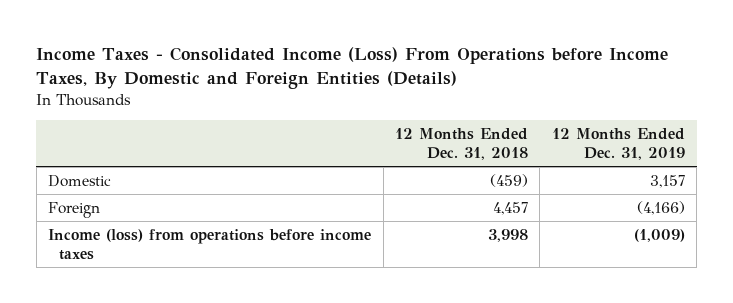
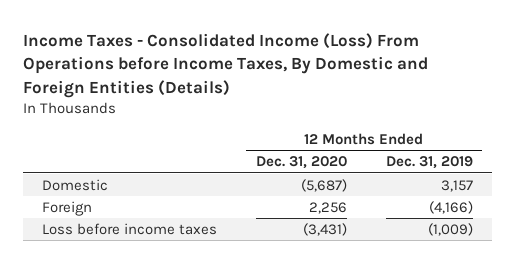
[395,128,529,160] 12 Months Ended Dec. 31, 2018 -> none
none -> [255,156,347,170] Dec. 31, 2020
[48,228,372,260] Income (loss) from operations before income taxes -> [42,222,218,235] Loss before income taxes

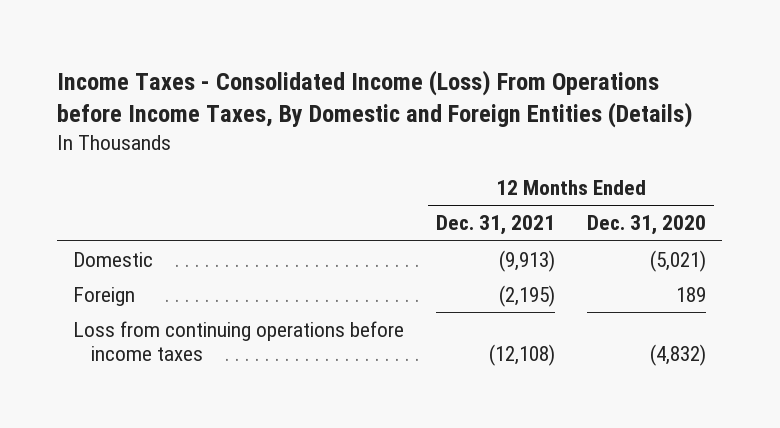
[385,156,473,170] Dec. 31, 2019 -> none
none -> [436,215,556,236] Dec. 31, 2021
[300,178,347,192] (5,687) -> [650,249,707,272] (5,021)
[308,201,347,214] 2,256 -> [676,286,707,302] 189
[42,222,218,235] Loss before income taxes -> [73,320,405,361] Loss from continuing operations before income taxes
[302,222,347,236] (3,431) -> [650,343,707,366] (4,832)

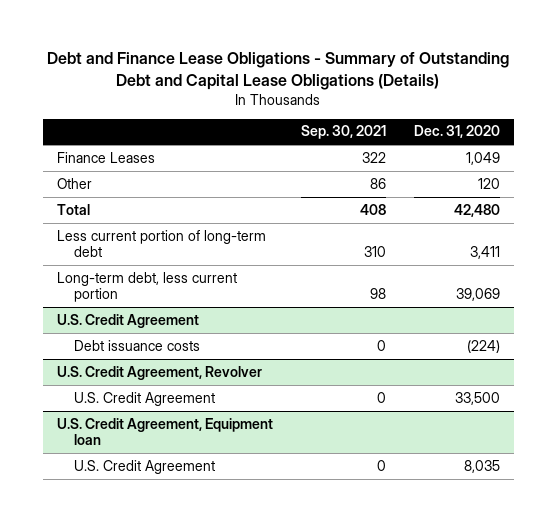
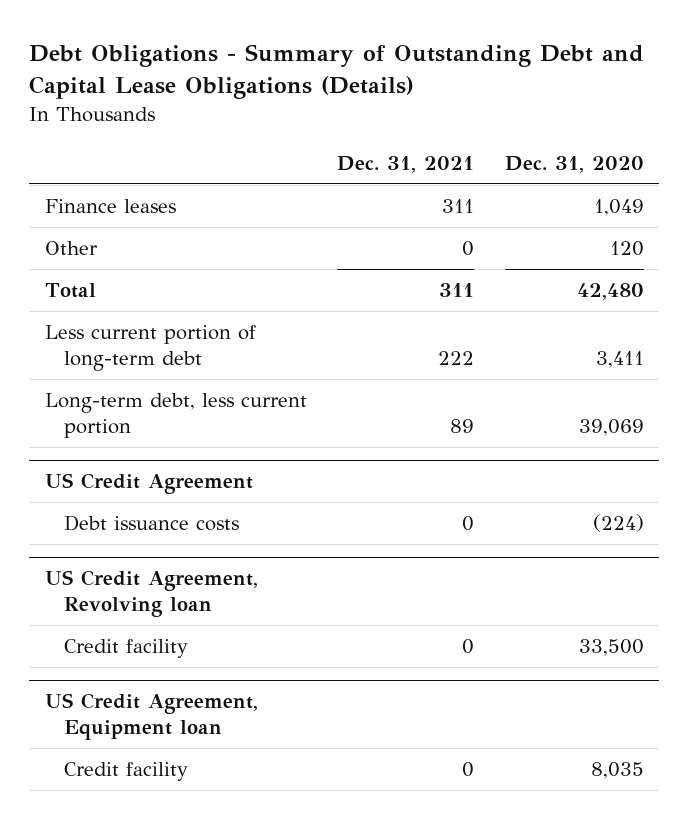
[47,52,510,90] Debt and Finance Lease Obligations - Summary of Outstanding Debt and Capital Lease Obligations (Details) -> [29,44,645,100] Debt Obligations - Summary of Outstanding Debt and Capital Lease Obligations (Details)
[300,125,386,140] Sep. 30, 2021 -> none
none -> [337,155,475,173] Dec. 31, 2021
[56,151,155,163] Finance Leases -> [44,199,176,214] Finance leases
[56,313,199,328] U.S. Credit Agreement -> [44,473,253,495] US Credit Agreement
[56,365,262,380] U.S. Credit Agreement, Revolver -> none
none -> [44,570,258,618] US Credit Agreement, Revolving loan
[73,391,215,406] U.S. Credit Agreement -> [64,639,189,659] Credit facility
[56,417,273,446] U.S. Credit Agreement, Equipment loan -> [44,693,258,741] US Credit Agreement, Equipment loan
[73,459,215,474] U.S. Credit Agreement -> [64,762,189,782] Credit facility

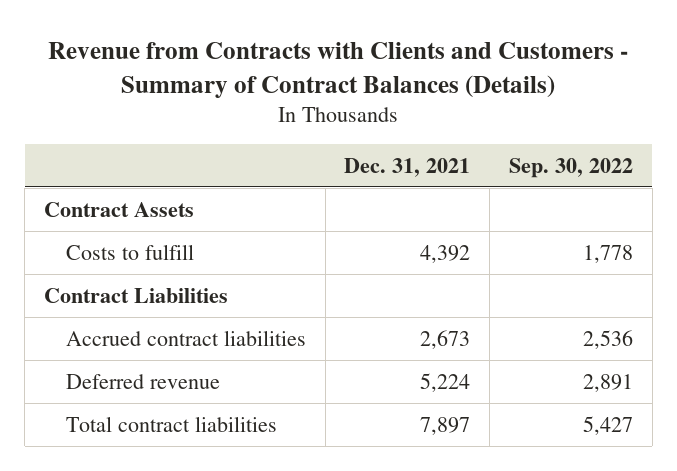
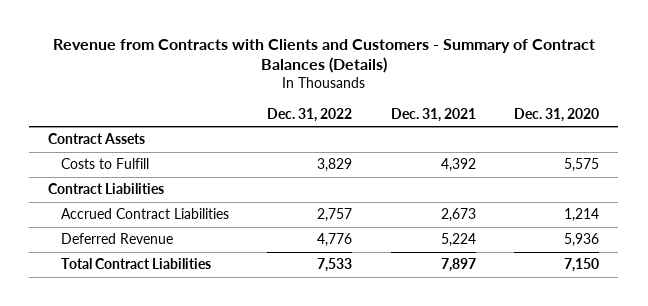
[508,157,633,178] Sep. 30, 2022 -> none
none -> [267,107,353,122] Dec. 31, 2022
none -> [514,107,600,122] Dec. 31, 2020
[65,243,194,260] Costs to fulfill -> [60,158,149,170] Costs to Fulfill
[65,329,306,346] Accrued contract liabilities -> [60,208,229,220] Accrued Contract Liabilities
[65,373,220,389] Deferred revenue -> [60,233,173,245] Deferred Revenue
[65,415,277,432] Total contract liabilities -> [60,258,211,270] Total Contract Liabilities

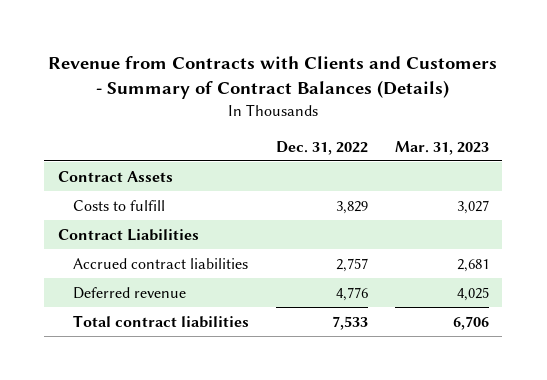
[390,107,476,122] Dec. 31, 2021 -> none
[514,107,600,122] Dec. 31, 2020 -> none
none -> [394,140,489,155] Mar. 31, 2023
[60,158,149,170] Costs to Fulfill -> [72,199,165,211] Costs to fulfill
[60,208,229,220] Accrued Contract Liabilities -> [72,257,248,269] Accrued contract liabilities
[60,233,173,245] Deferred Revenue -> [72,286,186,299] Deferred revenue
[60,258,211,270] Total Contract Liabilities -> [72,314,249,328] Total contract liabilities

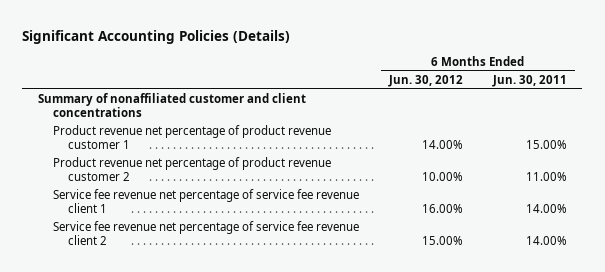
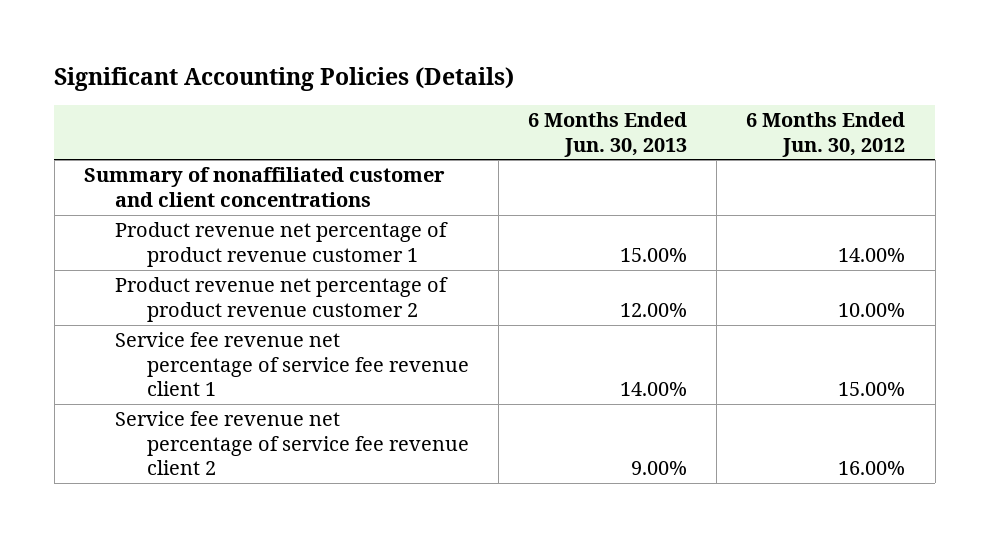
[492,74,568,87] Jun. 30, 2011 -> none
none -> [528,111,688,157] 6 Months Ended Jun. 30, 2013
[421,203,463,213] 16.00% -> [838,382,906,397] 15.00%
[421,235,463,245] 15.00% -> [838,461,906,476] 16.00%

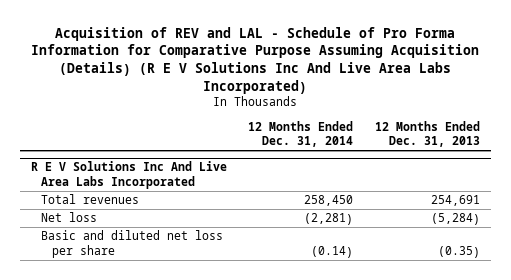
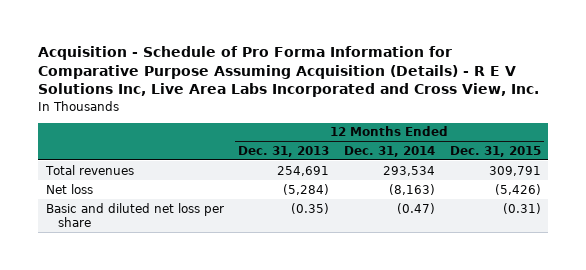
[31,26,480,94] Acquisition of REV and LAL - Schedule of Pro Forma Information for Comparative Purpose Assuming Acquisition (Details) (R E V Solutions Inc And Live Area Labs Incorporated) -> [38,45,540,98] Acquisition - Schedule of Pro Forma Information for Comparative Purpose Assuming Acquisition (Details) - R E V Solutions Inc, Live Area Labs Incorporated and Cross View, Inc.
none -> [449,146,541,158] Dec. 31, 2015
[30,161,227,189] R E V Solutions Inc And Live Area Labs Incorporated -> none
[304,195,354,207] 258,450 -> [382,165,435,176] 293,534
[304,213,354,226] (2,281) -> [388,183,435,195] (8,163)
[311,245,354,258] (0.14) -> [396,202,435,214] (0.47)

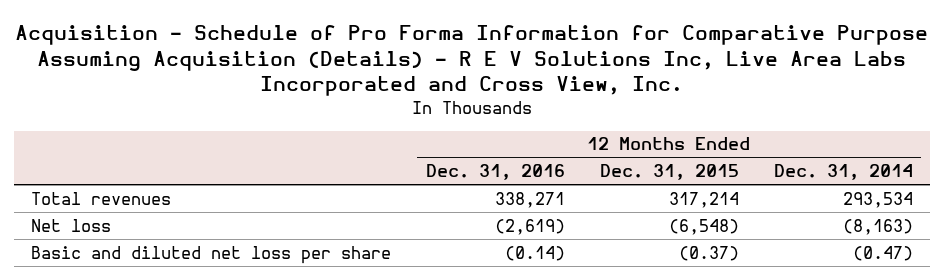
[238,146,330,158] Dec. 31, 2013 -> none
none -> [426,164,566,181] Dec. 31, 2016
[488,165,541,176] 309,791 -> [668,191,739,208] 317,214
[494,183,541,195] (5,426) -> [668,218,739,235] (6,548)
[502,202,541,214] (0.31) -> [678,245,739,261] (0.37)

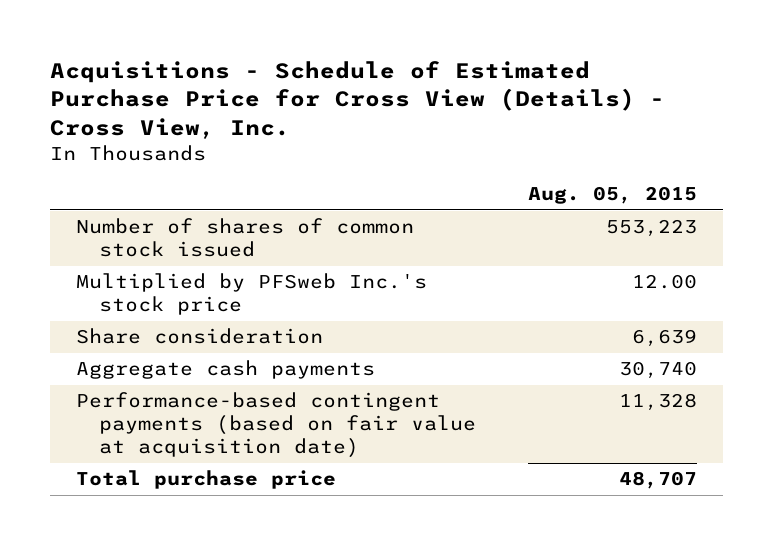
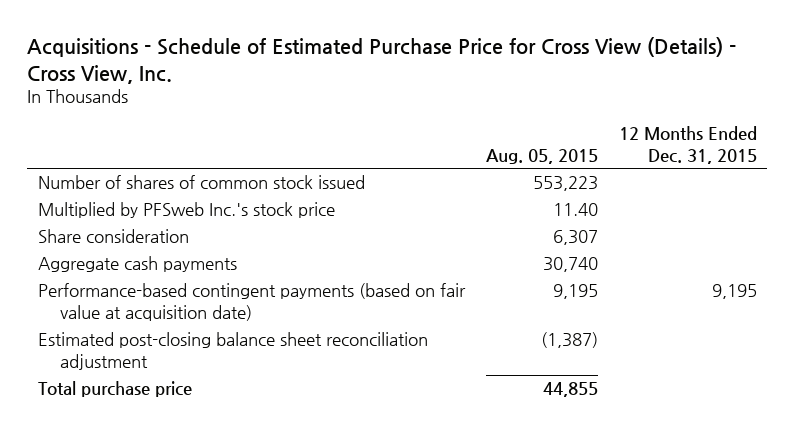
none -> [618,125,757,164] 12 Months Ended Dec. 31, 2015
[631,274,697,290] 12.00 -> [552,203,598,217] 11.40
[631,329,697,348] 6,639 -> [552,230,598,246] 6,307
[618,393,697,412] 11,328 -> [552,284,598,300] 9,195
none -> [37,332,428,371] Estimated post-closing balance sheet reconciliation adjustment
[618,471,697,490] 48,707 -> [542,382,598,398] 44,855

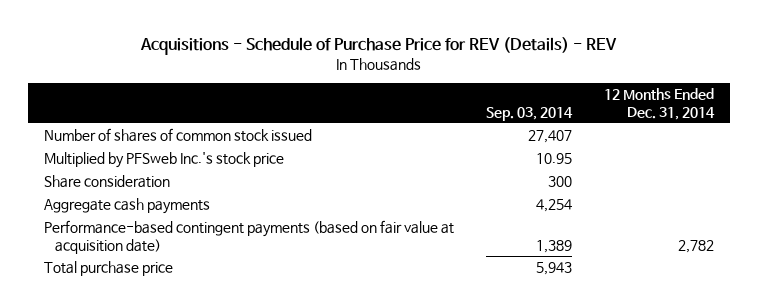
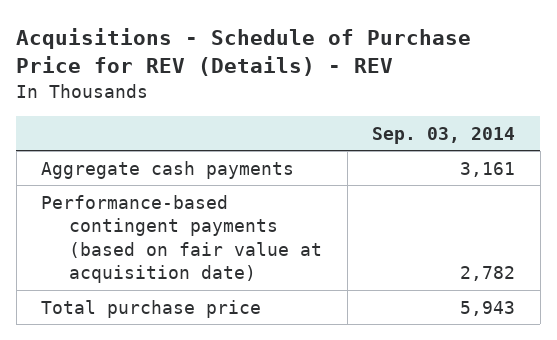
[603,88,715,120] 12 Months Ended Dec. 31, 2014 -> none
[43,128,312,143] Number of shares of common stock issued -> none
[43,152,284,169] Multiplied by PFSweb Inc.'s stock price -> none
[43,175,170,189] Share consideration -> none
[535,199,572,213] 4,254 -> [460,161,516,177] 3,161
[535,239,572,253] 1,389 -> [460,266,516,282] 2,782

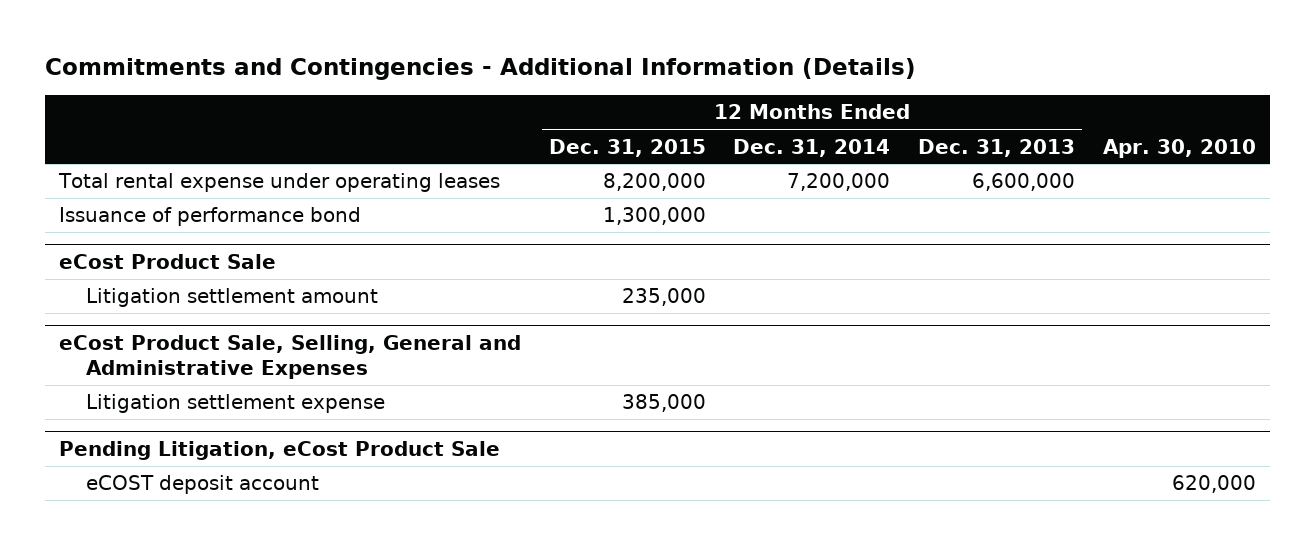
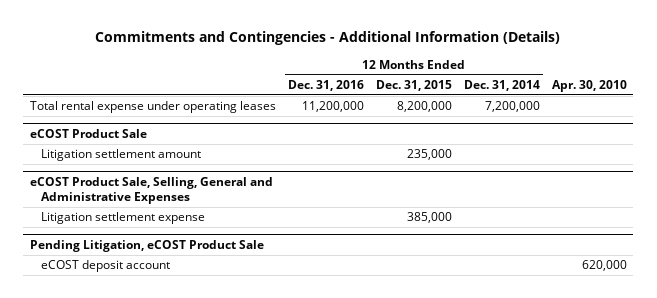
[918,138,1076,157] Dec. 31, 2013 -> none
none -> [287,79,364,91] Dec. 31, 2016
[58,207,361,227] Issuance of performance bond -> none
[58,253,276,269] eCost Product Sale -> [29,129,147,139] eCOST Product Sale
[58,334,521,379] eCost Product Sale, Selling, General and Administrative Expenses -> [29,177,273,205] eCOST Product Sale, Selling, General and Administrative Expenses
[58,440,500,460] Pending Litigation, eCost Product Sale -> [29,240,264,253] Pending Litigation, eCOST Product Sale

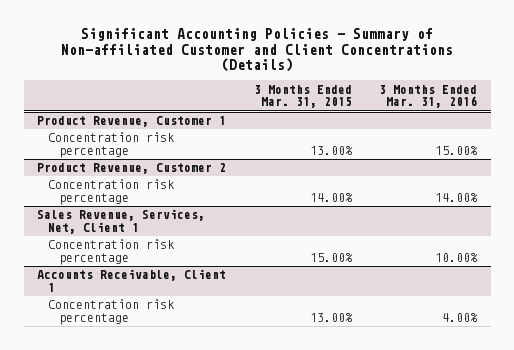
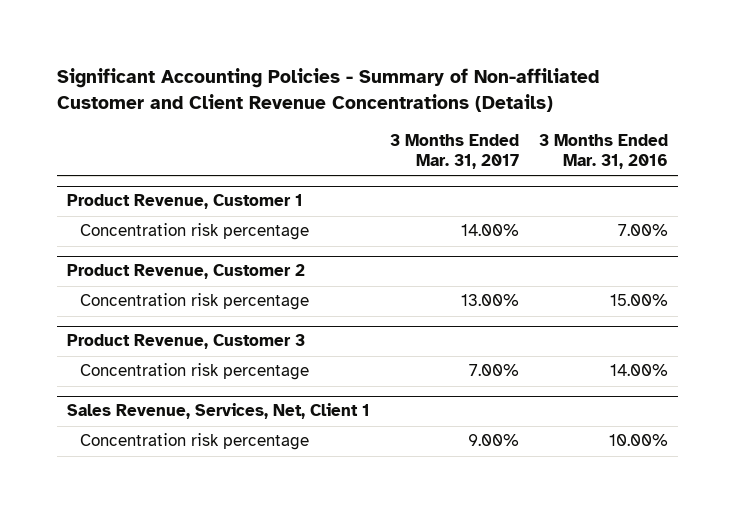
[61,28,454,73] Significant Accounting Policies - Summary of Non-affiliated Customer and Client Concentrations (Details) -> [57,67,600,112] Significant Accounting Policies - Summary of Non-affiliated Customer and Client Revenue Concentrations (Details)
[253,84,352,109] 3 Months Ended Mar. 31, 2015 -> none
none -> [389,133,519,169] 3 Months Ended Mar. 31, 2017
[435,146,479,156] 15.00% -> [617,224,668,237] 7.00%
none -> [79,293,309,311] Concentration risk percentage
none -> [67,334,306,350] Product Revenue, Customer 3
[37,269,227,293] Accounts Receivable, Client 1 -> none
[47,299,174,326] Concentration risk percentage -> none

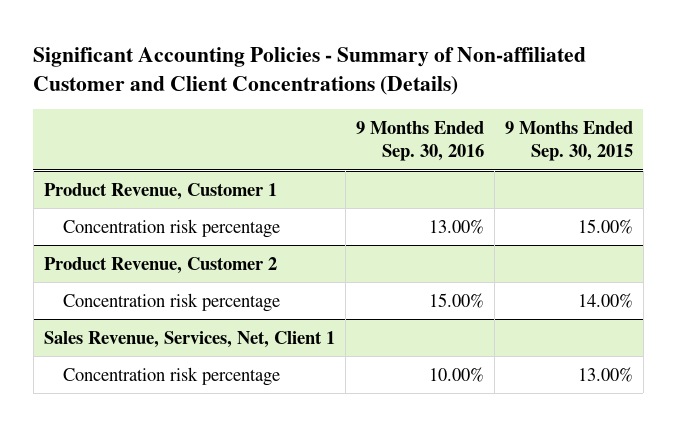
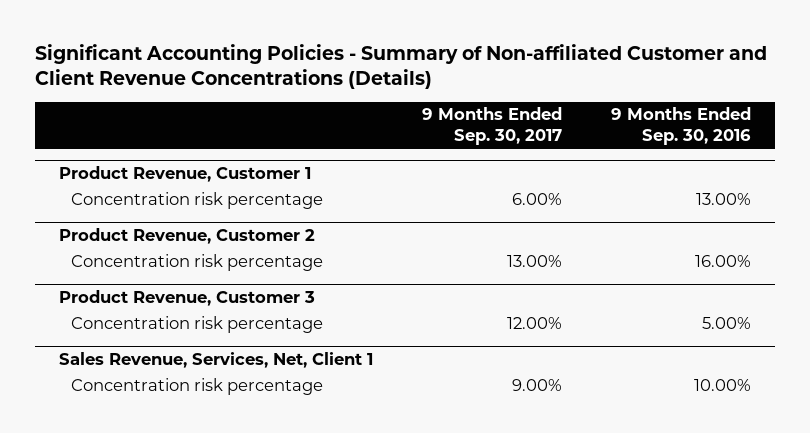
[33,46,587,95] Significant Accounting Policies - Summary of Non-affiliated Customer and Client Concentrations (Details) -> [34,44,767,90] Significant Accounting Policies - Summary of Non-affiliated Customer and Client Revenue Concentrations (Details)
[504,121,633,162] 9 Months Ended Sep. 30, 2015 -> none
none -> [422,107,563,146] 9 Months Ended Sep. 30, 2017
[428,292,484,308] 15.00% -> [694,254,751,267] 16.00%
none -> [59,290,316,307] Product Revenue, Customer 3
none -> [70,315,323,333] Concentration risk percentage

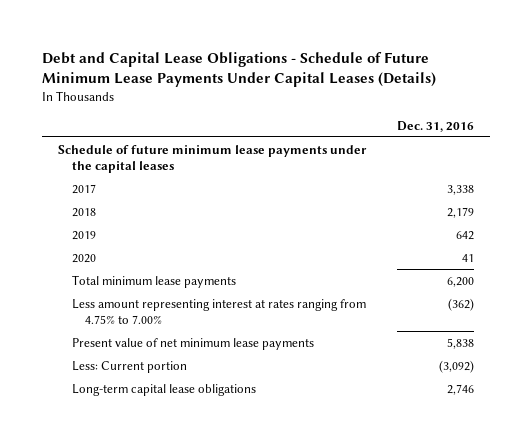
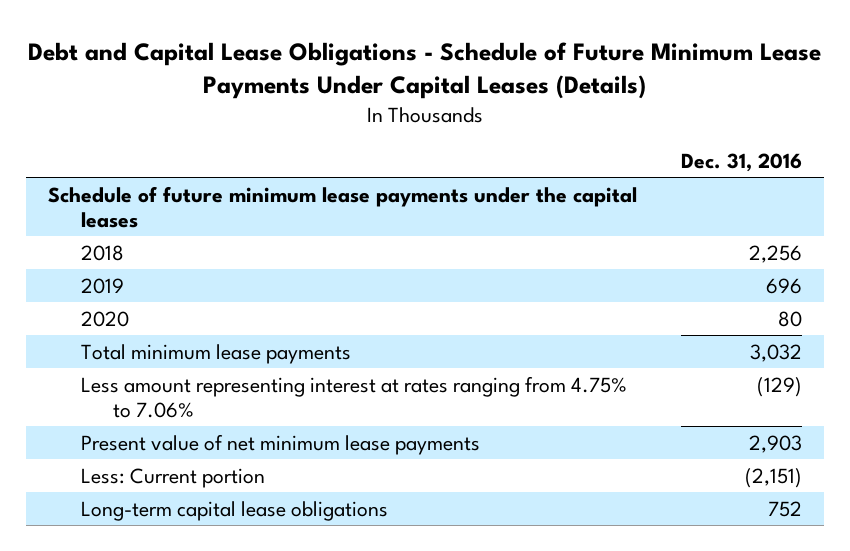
[71,183,96,194] 2017 -> none
[447,206,475,218] 2,179 -> [748,244,802,263] 2,256
[456,230,475,240] 642 -> [765,277,802,294] 696
[462,253,475,262] 41 -> [777,310,802,327] 80
[447,276,475,287] 6,200 -> [749,343,802,362] 3,032
[71,298,366,325] Less amount representing interest at rates ranging from 4.75% to 7.00% -> [80,375,627,418] Less amount representing interest at rates ranging from 4.75% to 7.06%
[448,297,475,311] (362) -> [756,376,802,397] (129)
[447,337,475,349] 5,838 -> [748,434,802,453] 2,903
[439,359,475,373] (3,092) -> [744,467,802,488] (2,151)
[447,383,475,395] 2,746 -> [767,500,802,517] 752

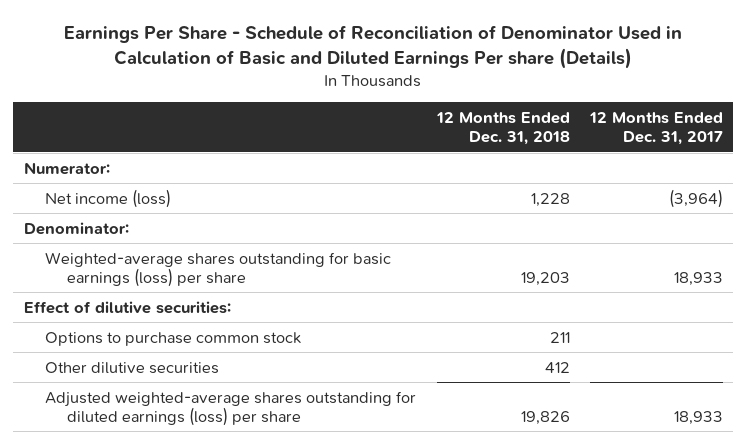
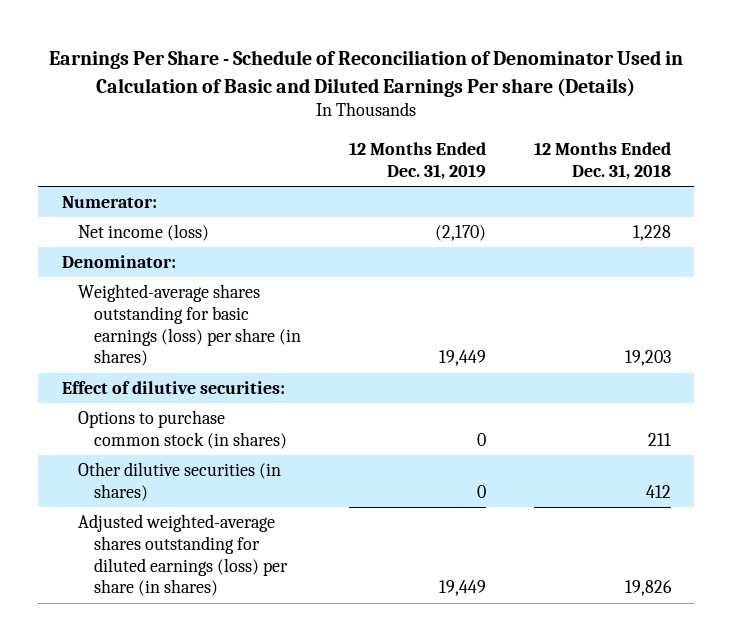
[589,111,724,146] 12 Months Ended Dec. 31, 2017 -> none
none -> [348,142,486,180] 12 Months Ended Dec. 31, 2019
[45,251,392,287] Weighted-average shares outstanding for basic earnings (loss) per share -> [78,284,302,367] Weighted-average shares outstanding for basic earnings (loss) per share (in shares)
[45,331,302,346] Options to purchase common stock -> [78,410,288,449] Options to purchase common stock (in shares)
[45,361,220,374] Other dilutive securities -> [78,462,282,501] Other dilutive securities (in shares)
[45,390,417,426] Adjusted weighted-average shares outstanding for diluted earnings (loss) per share -> [78,514,289,597] Adjusted weighted-average shares outstanding for diluted earnings (loss) per share (in shares)

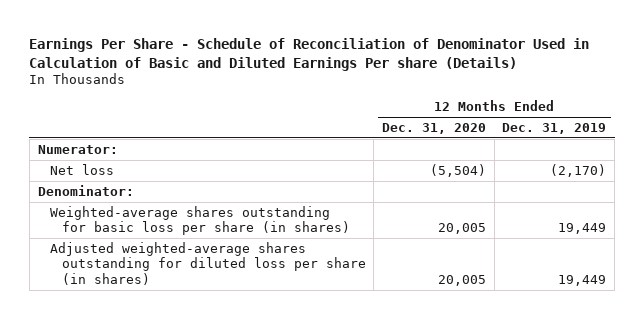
[533,142,671,180] 12 Months Ended Dec. 31, 2018 -> none
none -> [382,123,487,135] Dec. 31, 2020
[78,224,210,242] Net income (loss) -> [49,163,114,175] Net loss
[62,381,286,395] Effect of dilutive securities: -> none
[78,410,288,449] Options to purchase common stock (in shares) -> none
[78,462,282,501] Other dilutive securities (in shares) -> none
[78,284,302,367] Weighted-average shares outstanding for basic earnings (loss) per share (in shares) -> [49,205,350,236] Weighted-average shares outstanding for basic loss per share (in shares)
[78,514,289,597] Adjusted weighted-average shares outstanding for diluted earnings (loss) per share (in shares) -> [49,241,366,286] Adjusted weighted-average shares outstanding for diluted loss per share (in shares)

